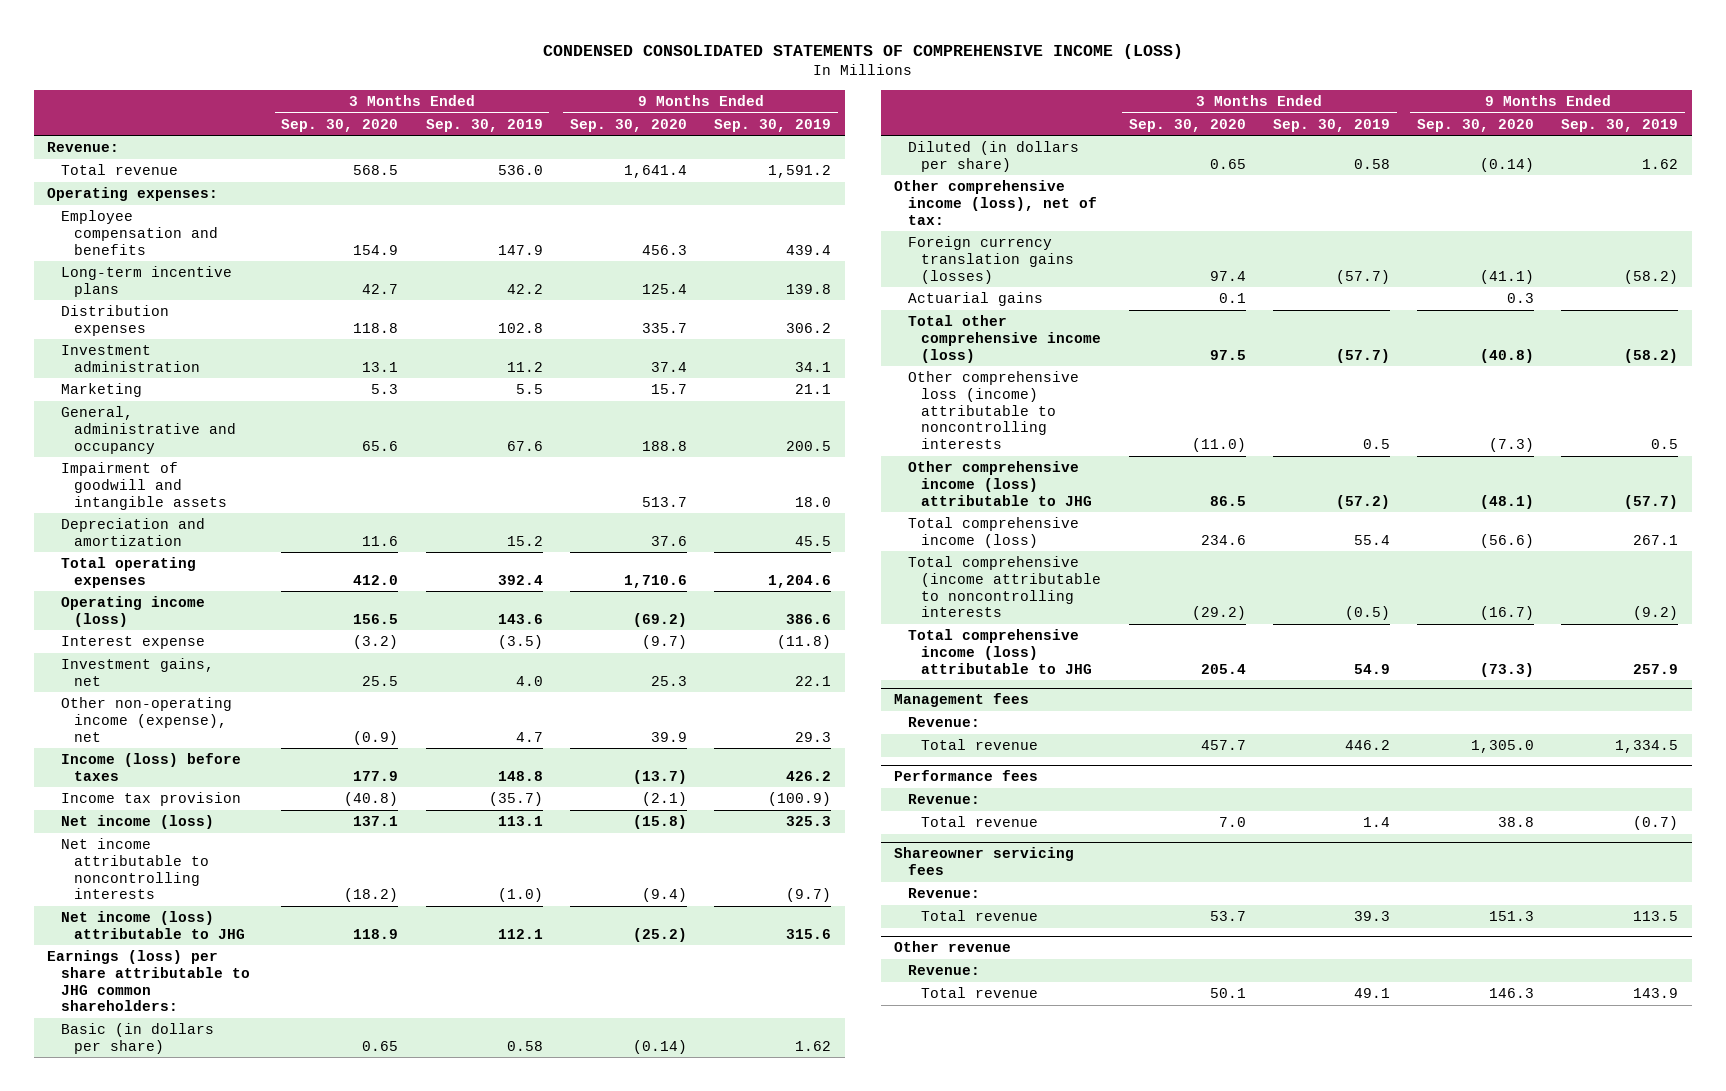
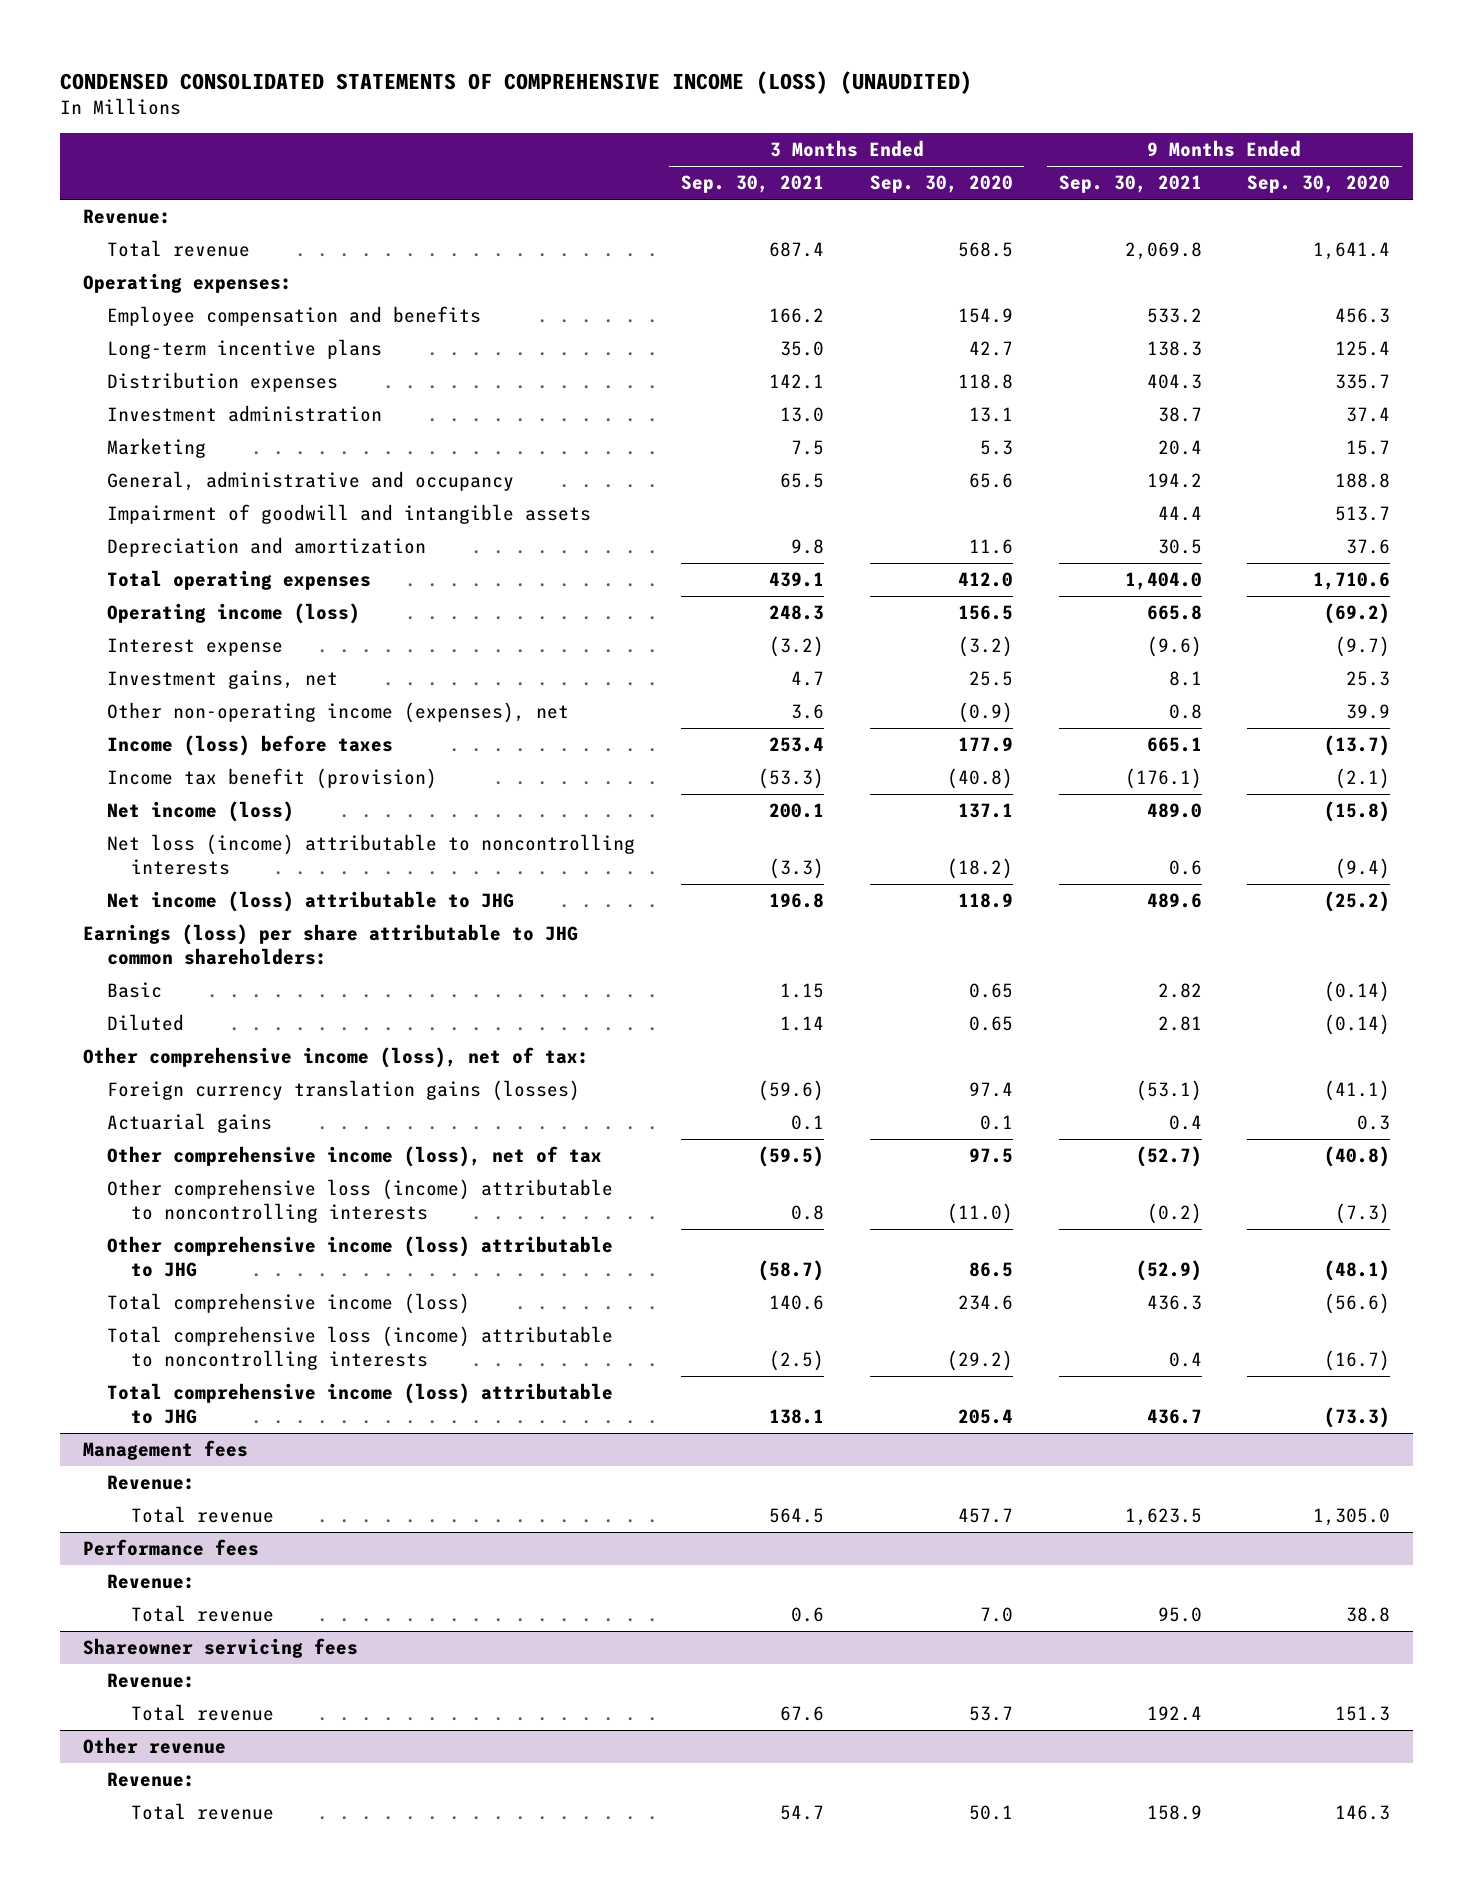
[542,43,1183,59] CONDENSED CONSOLIDATED STATEMENTS OF COMPREHENSIVE INCOME (LOSS) -> [59,70,972,94] CONDENSED CONSOLIDATED STATEMENTS OF COMPREHENSIVE INCOME (LOSS) (UNAUDITED)
[425,118,543,132] Sep. 30, 2019 -> none
[714,118,832,132] Sep. 30, 2019 -> none
none -> [680,175,824,194] Sep. 30, 2021
none -> [1058,175,1202,194] Sep. 30, 2021
[60,697,232,742] Other non-operating income (expense), net -> [106,702,569,724] Other non-operating income (expenses), net
[60,792,241,807] Income tax provision -> [106,768,437,790] Income tax benefit (provision)
[60,838,210,900] Net income attributable to noncontrolling interests -> [106,834,635,875] Net loss (income) attributable to noncontrolling interests
[60,1023,214,1054] Basic (in dollars per share) -> [106,982,162,999] Basic
[907,141,1079,172] Diluted (in dollars per share) -> [106,1014,184,1032] Diluted
[907,315,1102,363] Total other comprehensive income (loss) -> [106,1146,602,1168] Other comprehensive income (loss), net of tax
[907,556,1102,618] Total comprehensive (income attributable to noncontrolling interests -> [106,1326,613,1370] Total comprehensive loss (income) attributable to noncontrolling interests

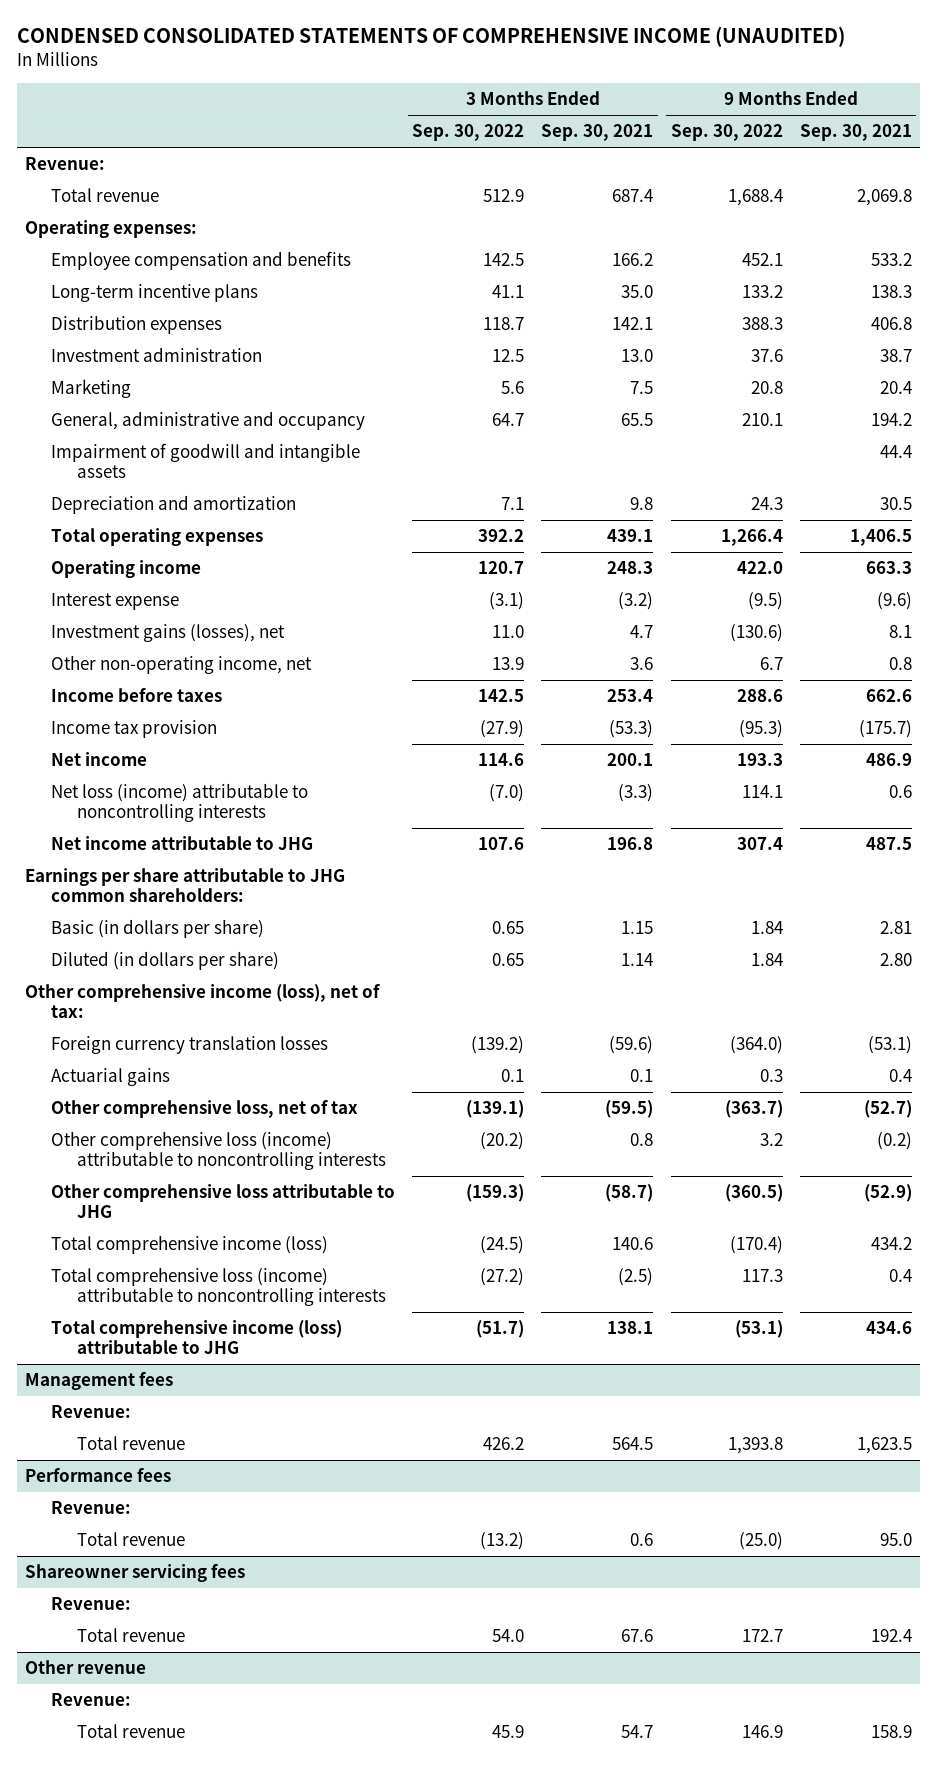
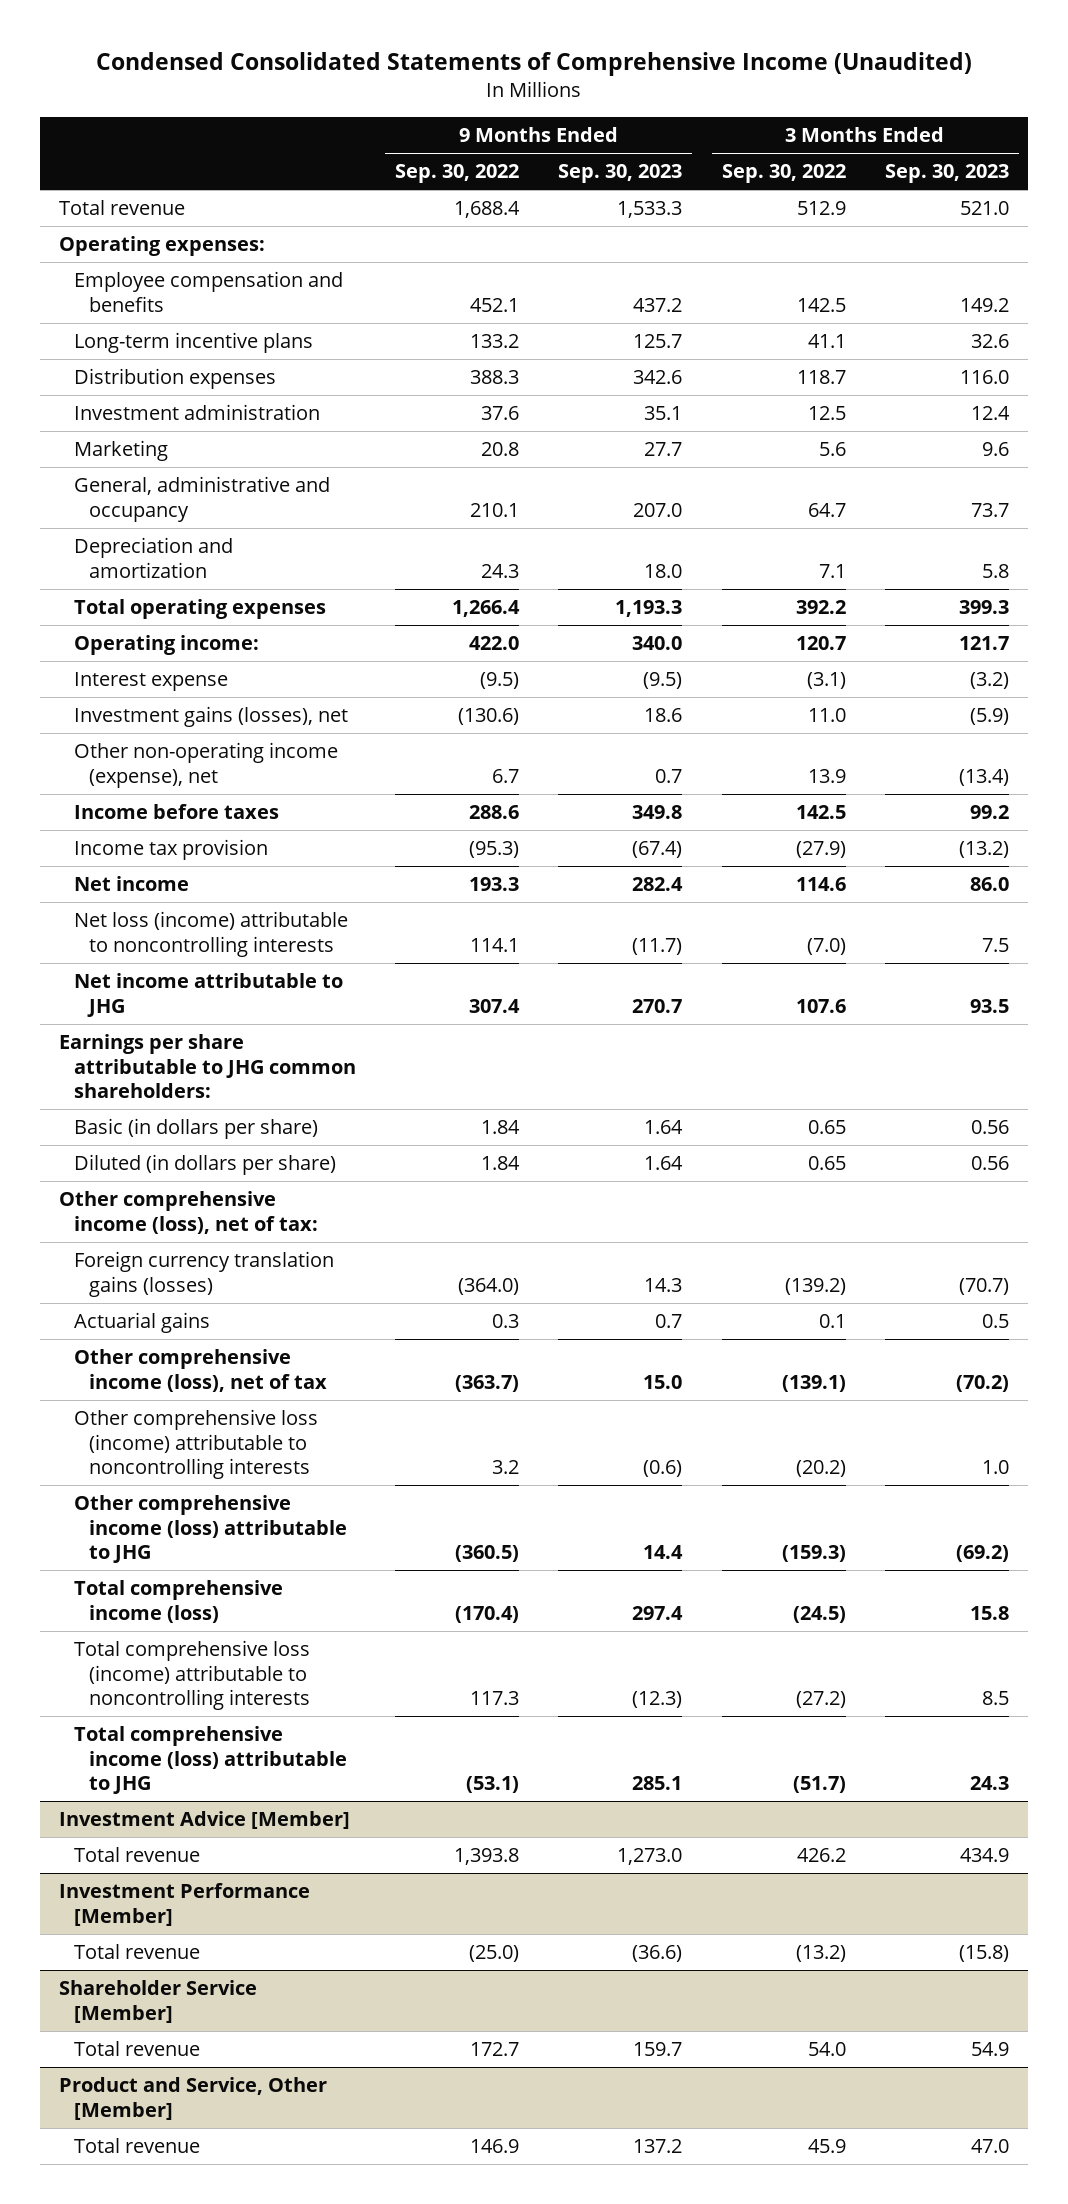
[16,26,845,48] CONDENSED CONSOLIDATED STATEMENTS OF COMPREHENSIVE INCOME (UNAUDITED) -> [95,52,972,77] Condensed Consolidated Statements of Comprehensive Income (Unaudited)
[541,124,654,142] Sep. 30, 2021 -> none
[799,124,912,142] Sep. 30, 2021 -> none
none -> [558,164,683,184] Sep. 30, 2023
none -> [884,164,1009,184] Sep. 30, 2023
[25,157,106,171] Revenue: -> none
[51,443,361,478] Impairment of goodwill and intangible assets -> none
[51,560,202,579] Operating income -> [73,635,259,656] Operating income:
[51,655,313,675] Other non-operating income, net -> [73,742,338,788] Other non-operating income (expense), net
[51,1036,329,1055] Foreign currency translation losses -> [73,1251,334,1297] Foreign currency translation gains (losses)
[51,1100,359,1119] Other comprehensive loss, net of tax -> [73,1349,327,1392] Other comprehensive income (loss), net of tax
[51,1184,396,1218] Other comprehensive loss attributable to JHG -> [73,1495,347,1564] Other comprehensive income (loss) attributable to JHG
[51,1405,132,1419] Revenue: -> none
[25,1372,174,1391] Management fees -> [59,1811,351,1830] Investment Advice [Member]
[25,1468,172,1483] Performance fees -> none
[51,1501,132,1515] Revenue: -> none
none -> [59,1883,311,1926] Investment Performance [Member]
[51,1597,132,1611] Revenue: -> none
[25,1564,246,1583] Shareowner servicing fees -> [59,1980,258,2023] Shareholder Service [Member]
[25,1660,147,1675] Other revenue -> none
[51,1693,132,1707] Revenue: -> none
none -> [59,2077,328,2120] Product and Service, Other [Member]

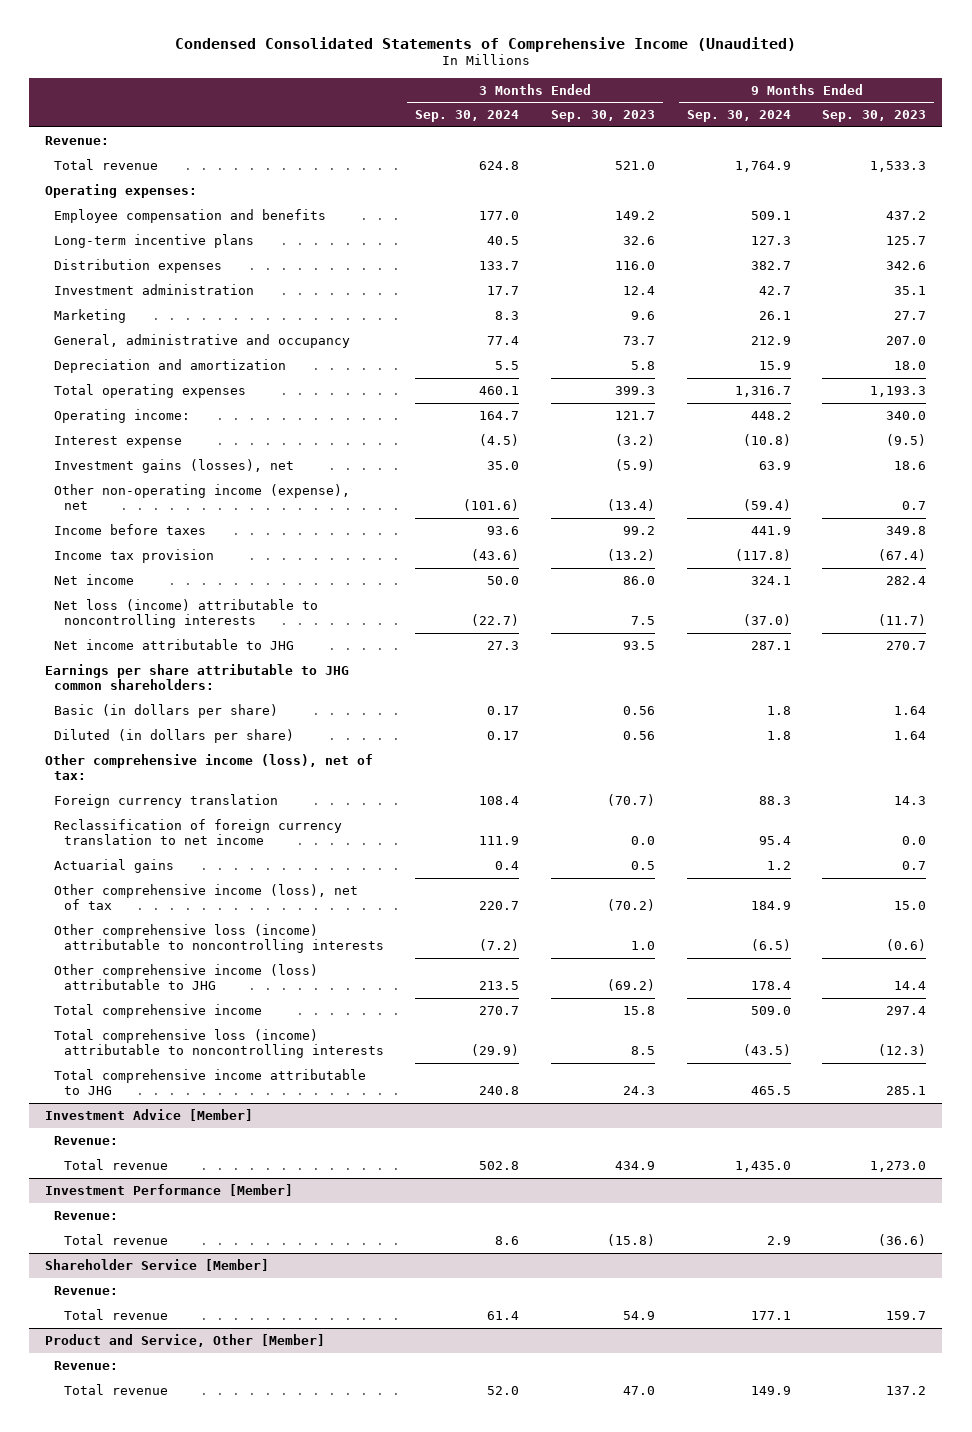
[395,164,520,184] Sep. 30, 2022 -> none
[721,164,846,184] Sep. 30, 2022 -> none
none -> [415,110,520,123] Sep. 30, 2024
none -> [686,110,791,123] Sep. 30, 2024
none -> [45,135,110,145] Revenue:
[73,1251,334,1297] Foreign currency translation gains (losses) -> [54,793,279,808] Foreign currency translation
none -> [54,818,343,845] Reclassification of foreign currency translation to net income
[73,1580,283,1623] Total comprehensive income (loss) -> [54,1003,263,1018] Total comprehensive income
[73,1726,347,1795] Total comprehensive income (loss) attributable to JHG -> [54,1068,367,1095] Total comprehensive income attributable to JHG
none -> [54,1135,119,1145] Revenue:
none -> [54,1210,119,1220] Revenue:
none -> [54,1285,119,1295] Revenue:
none -> [54,1360,119,1370] Revenue:

